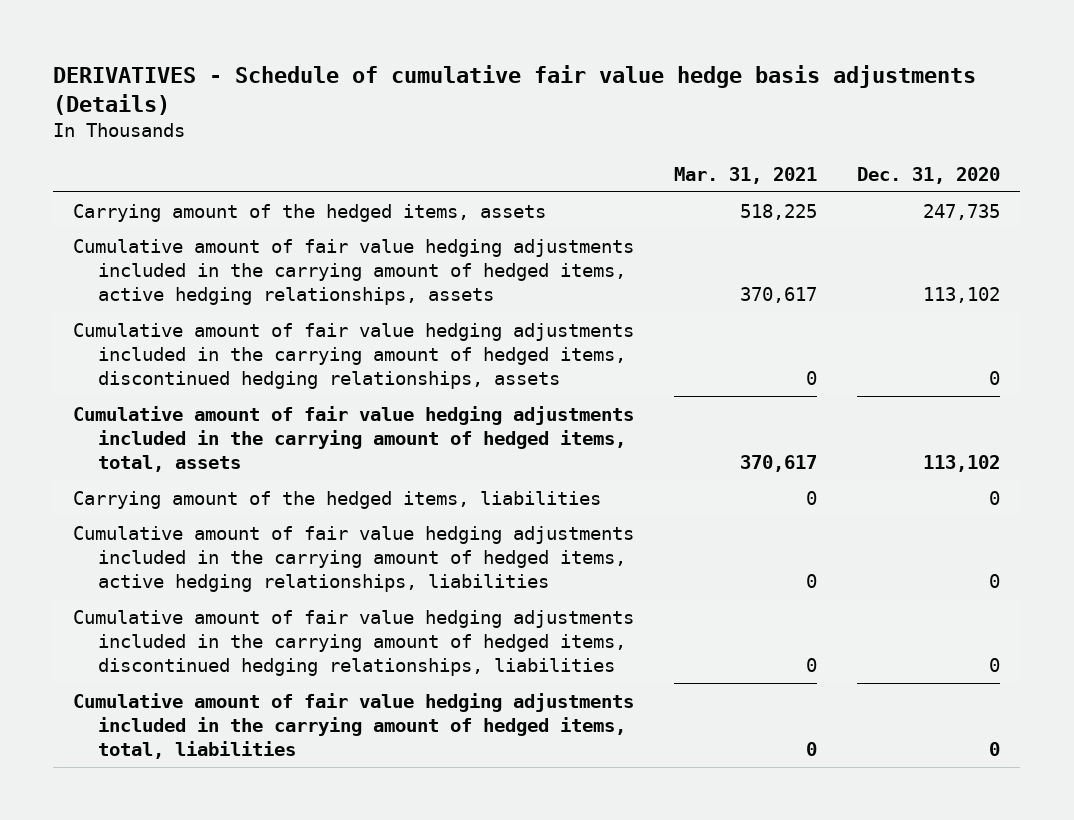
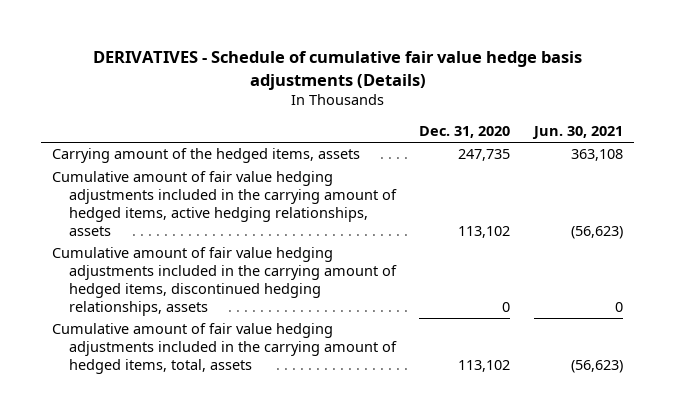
[674,166,818,184] Mar. 31, 2021 -> none
none -> [531,125,623,139] Jun. 30, 2021
[73,490,602,509] Carrying amount of the hedged items, liabilities -> none
[73,525,635,593] Cumulative amount of fair value hedging adjustments included in the carrying amount of hedged items, active hedging relationships, liabilities -> none
[73,609,635,677] Cumulative amount of fair value hedging adjustments included in the carrying amount of hedged items, discontinued hedging relationships, liabilities -> none
[73,692,635,760] Cumulative amount of fair value hedging adjustments included in the carrying amount of hedged items, total, liabilities -> none

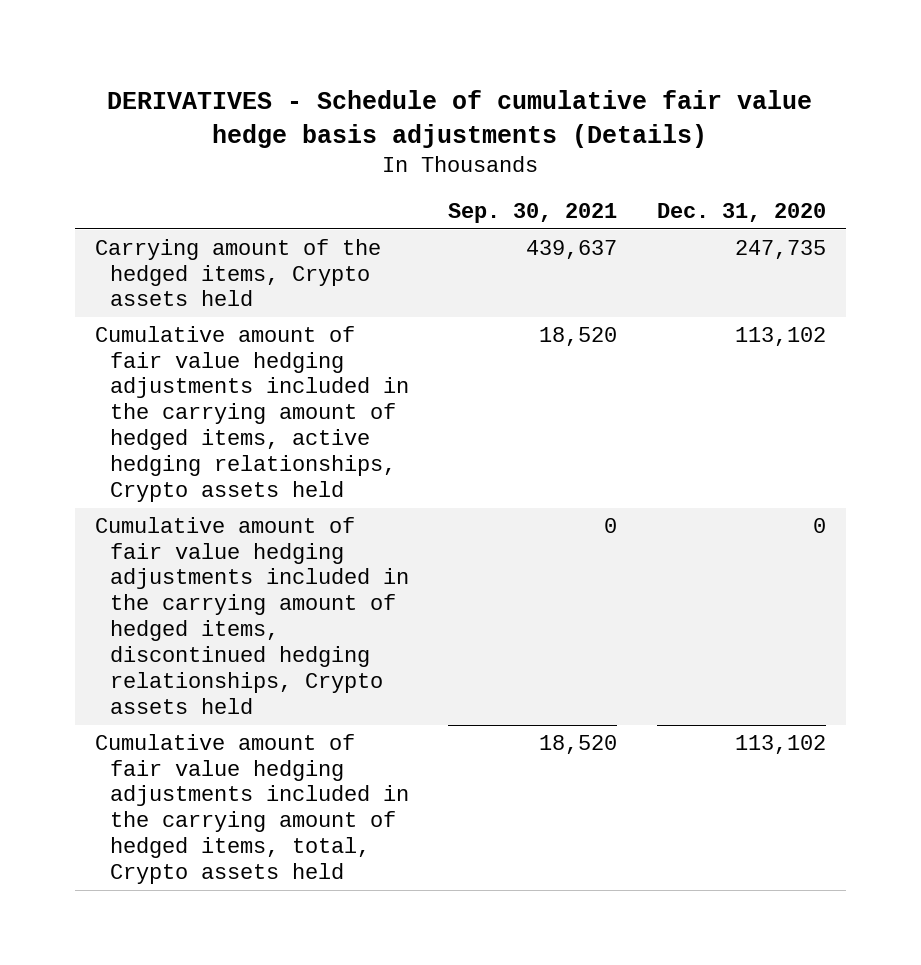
[531,125,623,139] Jun. 30, 2021 -> none
none -> [448,203,618,224] Sep. 30, 2021
[52,148,361,164] Carrying amount of the hedged items, assets -> [94,238,381,307] Carrying amount of the hedged items, Crypto assets held
[52,171,398,236] Cumulative amount of fair value hedging adjustments included in the carrying amount of hedged items, active hedging relationships, assets -> [94,325,409,503] Cumulative amount of fair value hedging adjustments included in the carrying amount of hedged items, active hedging relationships, Crypto assets held
[52,247,398,316] Cumulative amount of fair value hedging adjustments included in the carrying amount of hedged items, discontinued hedging relationships, assets -> [94,516,409,715] Cumulative amount of fair value hedging adjustments included in the carrying amount of hedged items, discontinued hedging relationships, Crypto assets held
[52,323,398,374] Cumulative amount of fair value hedging adjustments included in the carrying amount of hedged items, total, assets -> [94,733,409,885] Cumulative amount of fair value hedging adjustments included in the carrying amount of hedged items, total, Crypto assets held

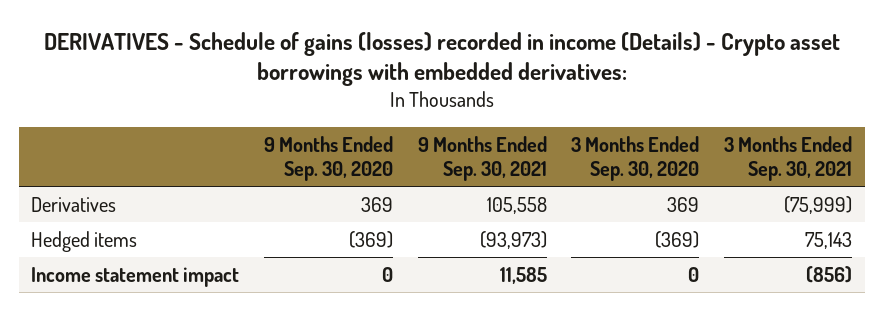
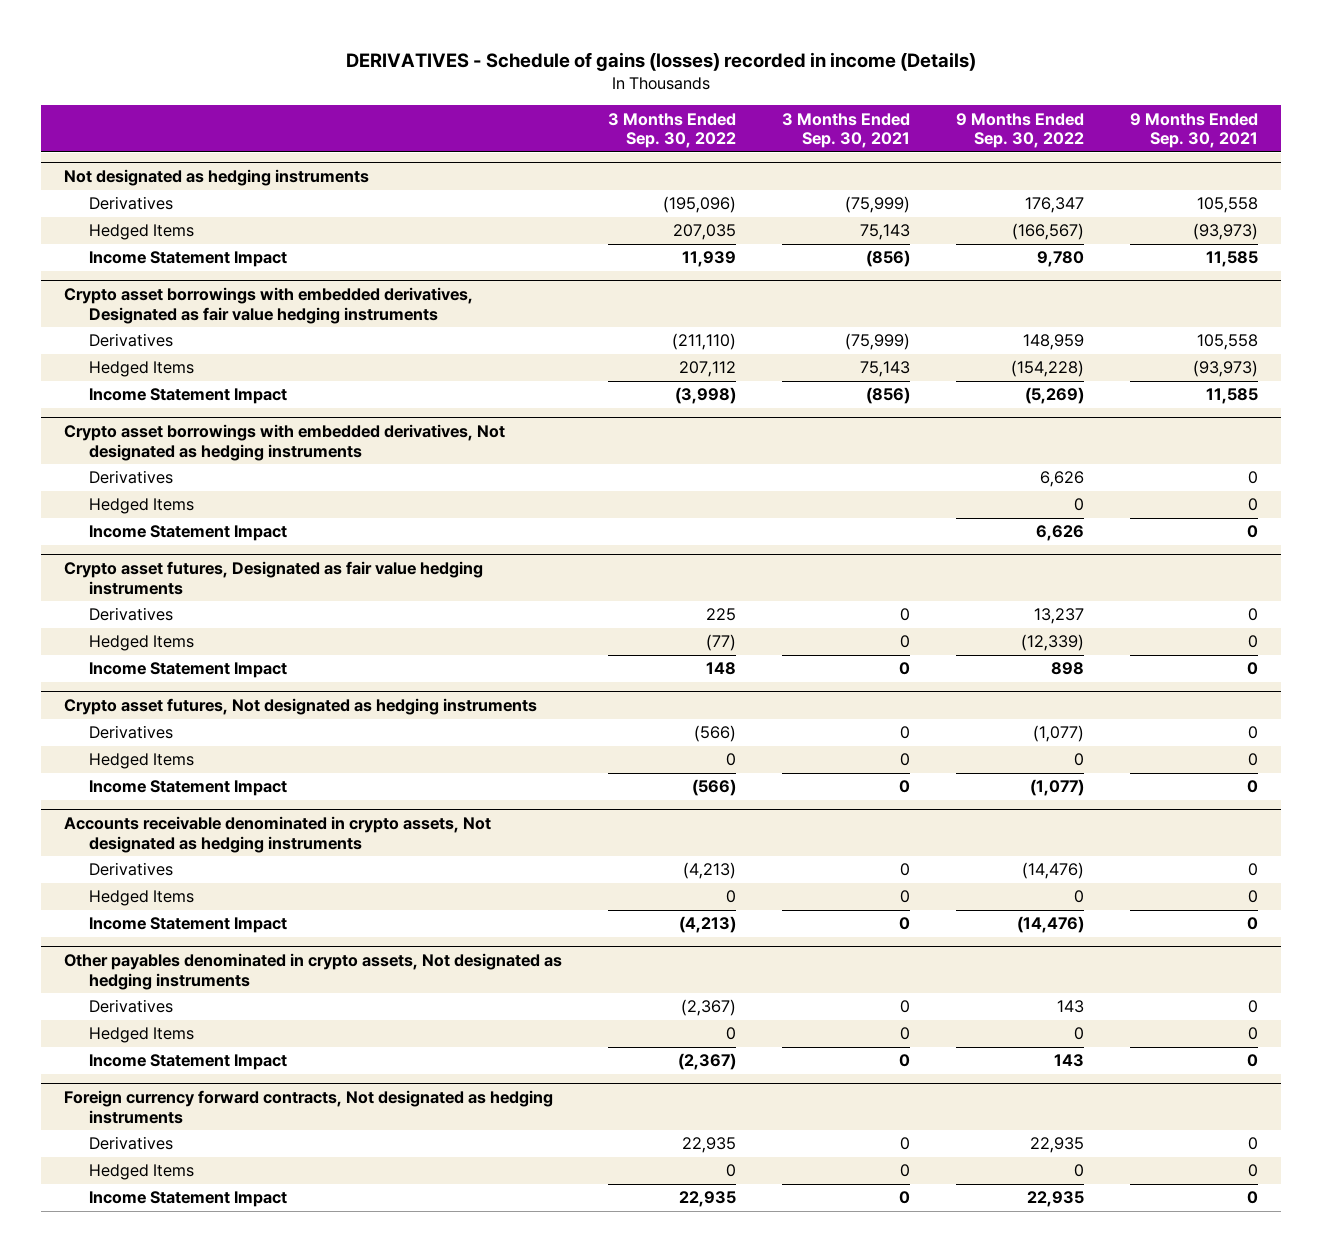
[43,31,840,87] DERIVATIVES - Schedule of gains (losses) recorded in income (Details) - Crypto asset borrowings with embedded derivatives: -> [346,51,977,71] DERIVATIVES - Schedule of gains (losses) recorded in income (Details)
[264,135,394,181] 9 Months Ended Sep. 30, 2020 -> none
[571,135,700,181] 3 Months Ended Sep. 30, 2020 -> none
none -> [608,112,737,149] 3 Months Ended Sep. 30, 2022
none -> [956,112,1085,149] 9 Months Ended Sep. 30, 2022
none -> [64,169,370,187] Not designated as hedging instruments
[31,230,138,252] Hedged items -> [88,224,194,241] Hedged Items
[31,266,240,287] Income statement impact -> [88,251,287,268] Income Statement Impact
none -> [64,287,474,324] Crypto asset borrowings with embedded derivatives, Designated as fair value hedging instruments
none -> [88,333,173,348] Derivatives
none -> [88,361,194,378] Hedged Items
none -> [88,388,287,405] Income Statement Impact
none -> [64,424,506,461] Crypto asset borrowings with embedded derivatives, Not designated as hedging instruments
none -> [88,470,173,485] Derivatives
none -> [88,498,194,515] Hedged Items
none -> [88,525,287,542] Income Statement Impact
none -> [64,561,484,595] Crypto asset futures, Designated as fair value hedging instruments
none -> [88,607,173,622] Derivatives
none -> [88,635,194,652] Hedged Items
none -> [88,662,287,679] Income Statement Impact
none -> [64,698,538,716] Crypto asset futures, Not designated as hedging instruments
none -> [88,725,173,740] Derivatives
none -> [88,753,194,770] Hedged Items
none -> [88,780,287,797] Income Statement Impact
none -> [64,816,492,853] Accounts receivable denominated in crypto assets, Not designated as hedging instruments
none -> [88,862,173,877] Derivatives
none -> [88,890,194,907] Hedged Items
none -> [88,917,287,934] Income Statement Impact
none -> [64,953,563,990] Other payables denominated in crypto assets, Not designated as hedging instruments
none -> [88,999,173,1014] Derivatives
none -> [88,1027,194,1044] Hedged Items
none -> [88,1054,287,1071] Income Statement Impact
none -> [64,1090,554,1124] Foreign currency forward contracts, Not designated as hedging instruments
none -> [88,1136,173,1151] Derivatives
none -> [88,1164,194,1181] Hedged Items
none -> [88,1191,287,1208] Income Statement Impact

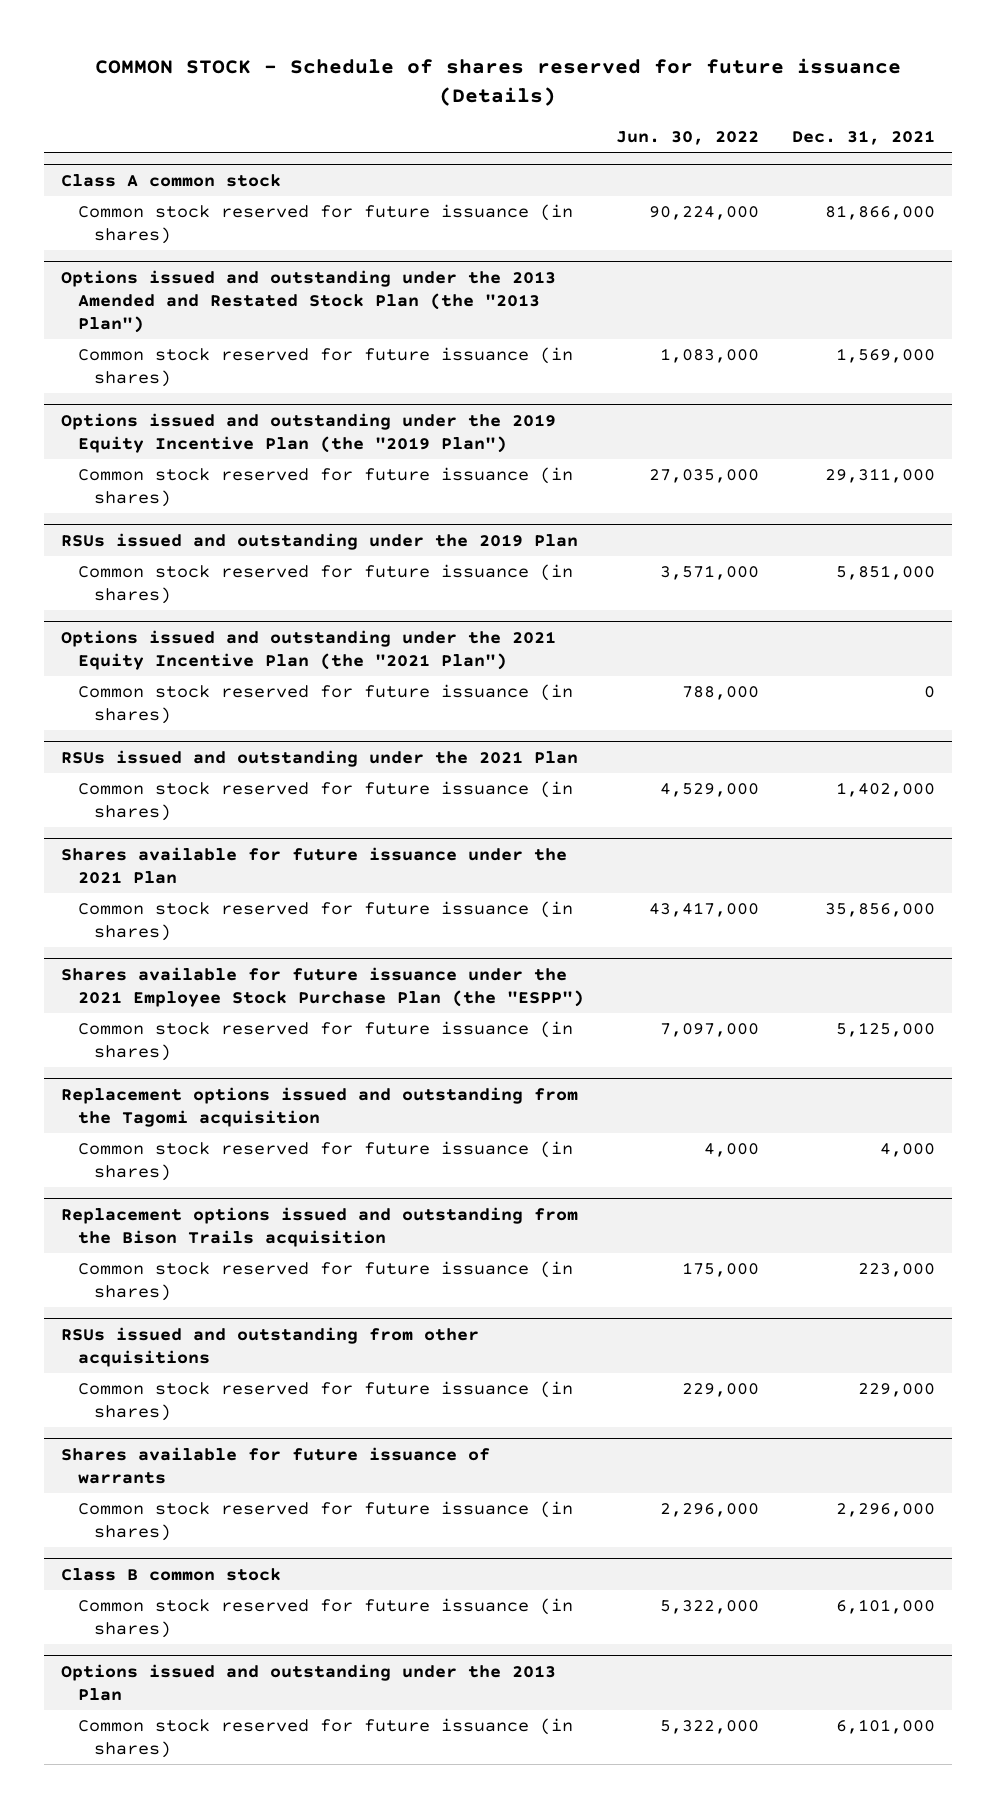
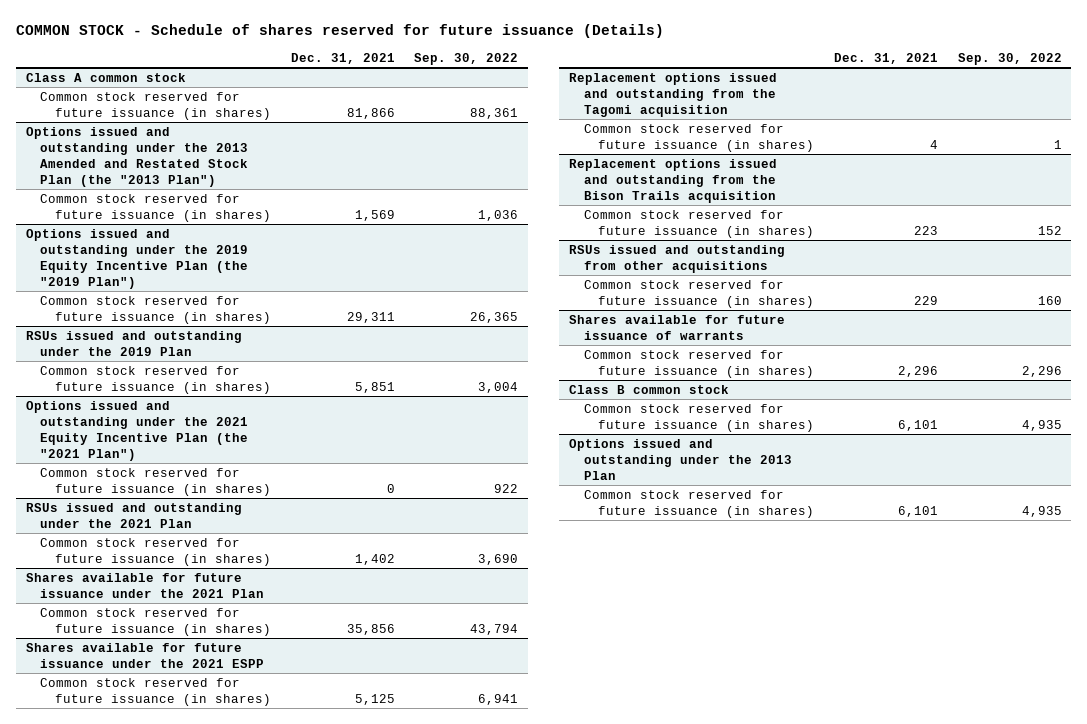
[616,131,760,146] Jun. 30, 2022 -> none
none -> [414,52,519,65] Sep. 30, 2022
[825,205,936,221] 81,866,000 -> [346,107,395,119] 81,866
[836,348,936,364] 1,569,000 -> [354,209,395,221] 1,569
[825,468,936,484] 29,311,000 -> [346,311,395,323] 29,311
[836,565,936,581] 5,851,000 -> [354,381,395,393] 5,851
[836,782,936,798] 1,402,000 -> [354,553,395,565] 1,402
[825,903,936,918] 35,856,000 -> [346,623,395,635] 35,856
[60,966,584,1007] Shares available for future issuance under the 2021 Employee Stock Purchase Plan (the "ESPP") -> [25,642,265,668] Shares available for future issuance under the 2021 ESPP
[836,1022,936,1038] 5,125,000 -> [354,693,395,705] 5,125
[880,1143,936,1158] 4,000 -> [929,139,938,149] 4
[858,1263,936,1278] 223,000 -> [913,225,938,235] 223
[858,1383,936,1398] 229,000 -> [913,295,938,305] 229
[836,1503,936,1518] 2,296,000 -> [897,365,938,377] 2,296
[836,1599,936,1615] 6,101,000 -> [897,419,938,431] 6,101
[836,1719,936,1735] 6,101,000 -> [897,505,938,517] 6,101

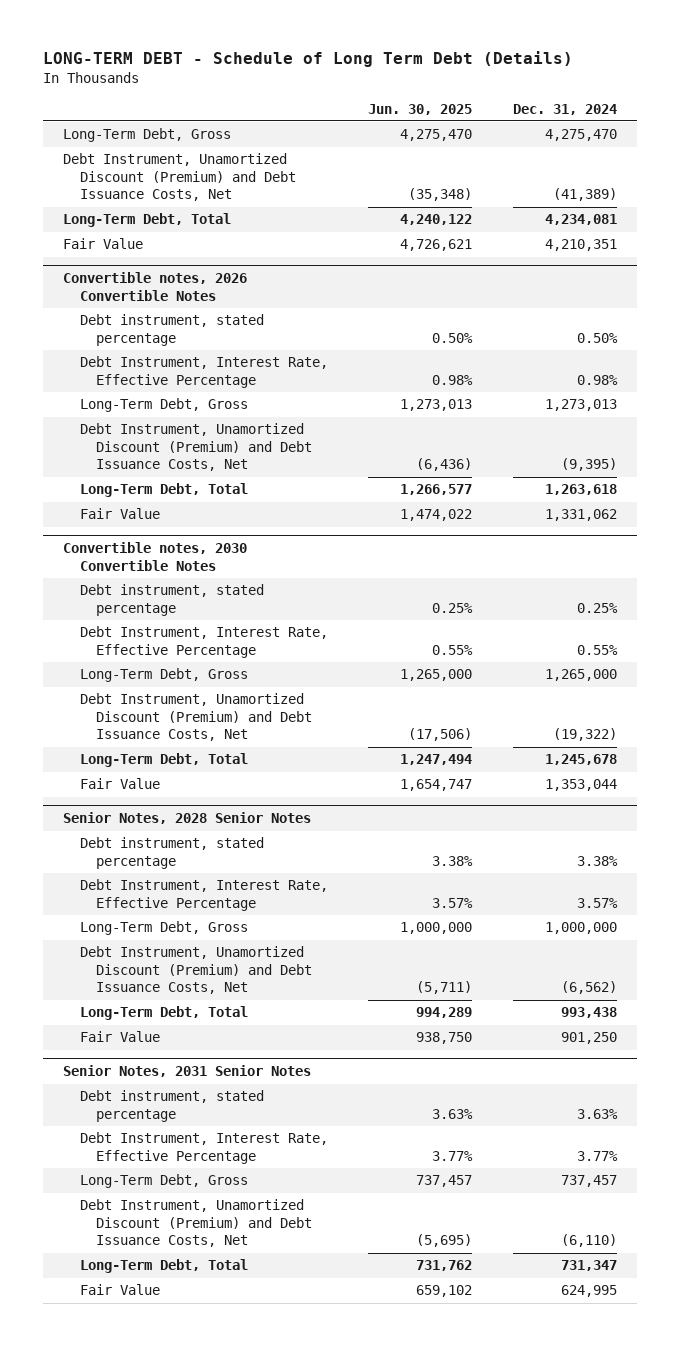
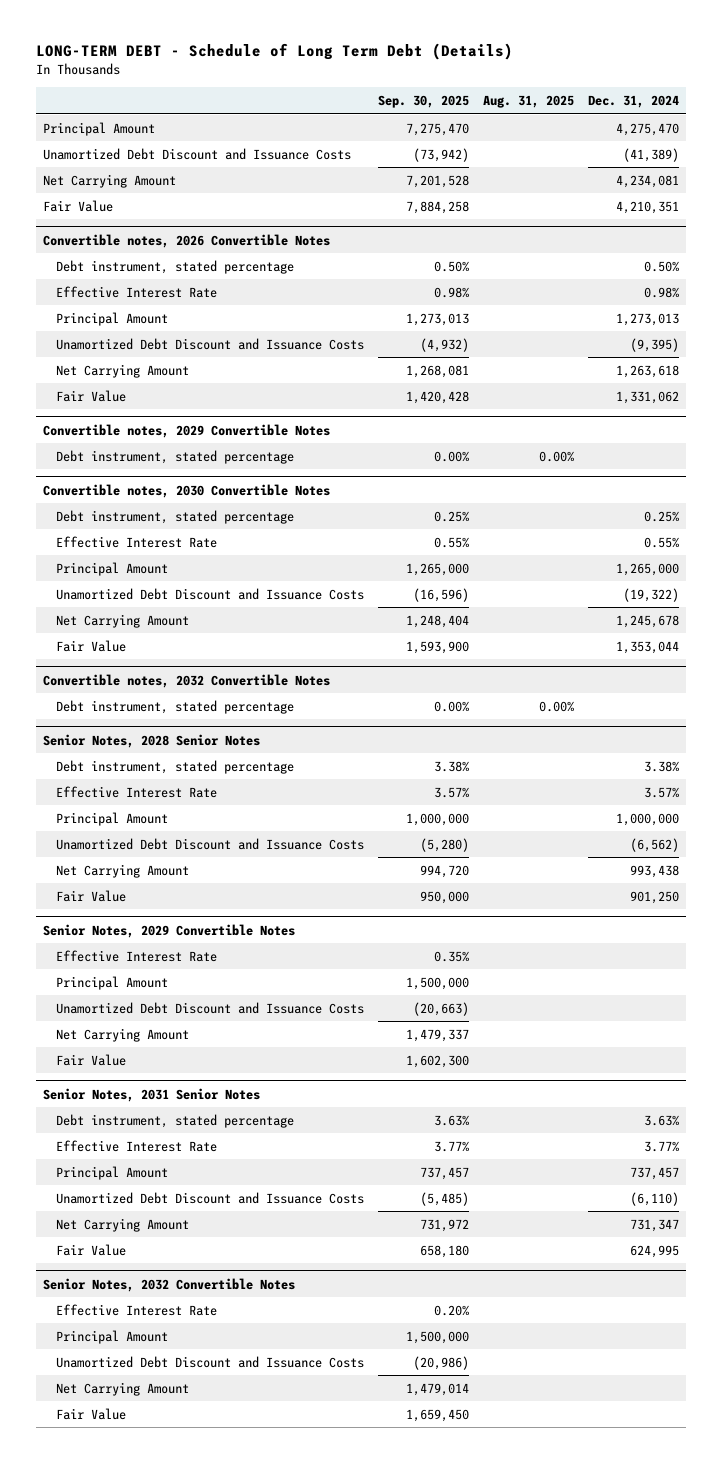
[368,103,473,115] Jun. 30, 2025 -> none
none -> [377,95,469,109] Sep. 30, 2025
none -> [482,95,574,109] Aug. 31, 2025
[63,128,232,143] Long-Term Debt, Gross -> [42,121,155,136] Principal Amount
[63,153,296,202] Debt Instrument, Unamortized Discount (Premium) and Debt Issuance Costs, Net -> [42,147,351,160] Unamortized Debt Discount and Issuance Costs
[63,213,232,228] Long-Term Debt, Total -> [42,173,176,188] Net Carrying Amount
[79,356,328,388] Debt Instrument, Interest Rate, Effective Percentage -> [56,285,218,298] Effective Interest Rate
[79,398,248,413] Long-Term Debt, Gross -> [56,311,169,326] Principal Amount
[79,423,313,472] Debt Instrument, Unamortized Discount (Premium) and Debt Issuance Costs, Net -> [56,337,365,350] Unamortized Debt Discount and Issuance Costs
[79,483,248,498] Long-Term Debt, Total -> [56,363,190,378] Net Carrying Amount
none -> [42,423,330,438] Convertible notes, 2029 Convertible Notes
none -> [56,449,295,464] Debt instrument, stated percentage
[79,626,328,658] Debt Instrument, Interest Rate, Effective Percentage -> [56,535,218,548] Effective Interest Rate
[79,668,248,683] Long-Term Debt, Gross -> [56,561,169,576] Principal Amount
[79,693,313,742] Debt Instrument, Unamortized Discount (Premium) and Debt Issuance Costs, Net -> [56,587,365,600] Unamortized Debt Discount and Issuance Costs
[79,753,248,768] Long-Term Debt, Total -> [56,613,190,628] Net Carrying Amount
none -> [42,673,330,688] Convertible notes, 2032 Convertible Notes
none -> [56,699,295,714] Debt instrument, stated percentage
[79,879,328,911] Debt Instrument, Interest Rate, Effective Percentage -> [56,785,218,798] Effective Interest Rate
[79,921,248,936] Long-Term Debt, Gross -> [56,811,169,826] Principal Amount
[79,946,313,995] Debt Instrument, Unamortized Discount (Premium) and Debt Issuance Costs, Net -> [56,837,365,850] Unamortized Debt Discount and Issuance Costs
[79,1006,248,1021] Long-Term Debt, Total -> [56,863,190,878] Net Carrying Amount
none -> [42,923,295,938] Senior Notes, 2029 Convertible Notes
none -> [56,949,218,962] Effective Interest Rate
none -> [56,975,169,990] Principal Amount
none -> [56,1001,365,1014] Unamortized Debt Discount and Issuance Costs
none -> [56,1027,190,1042] Net Carrying Amount
none -> [56,1053,127,1066] Fair Value
[79,1132,328,1164] Debt Instrument, Interest Rate, Effective Percentage -> [56,1139,218,1152] Effective Interest Rate
[79,1174,248,1189] Long-Term Debt, Gross -> [56,1165,169,1180] Principal Amount
[79,1199,313,1248] Debt Instrument, Unamortized Discount (Premium) and Debt Issuance Costs, Net -> [56,1191,365,1204] Unamortized Debt Discount and Issuance Costs
[79,1259,248,1274] Long-Term Debt, Total -> [56,1217,190,1232] Net Carrying Amount
none -> [42,1277,295,1292] Senior Notes, 2032 Convertible Notes
none -> [56,1303,218,1316] Effective Interest Rate
none -> [56,1329,169,1344] Principal Amount
none -> [56,1355,365,1368] Unamortized Debt Discount and Issuance Costs
none -> [56,1381,190,1396] Net Carrying Amount
none -> [56,1407,127,1420] Fair Value

